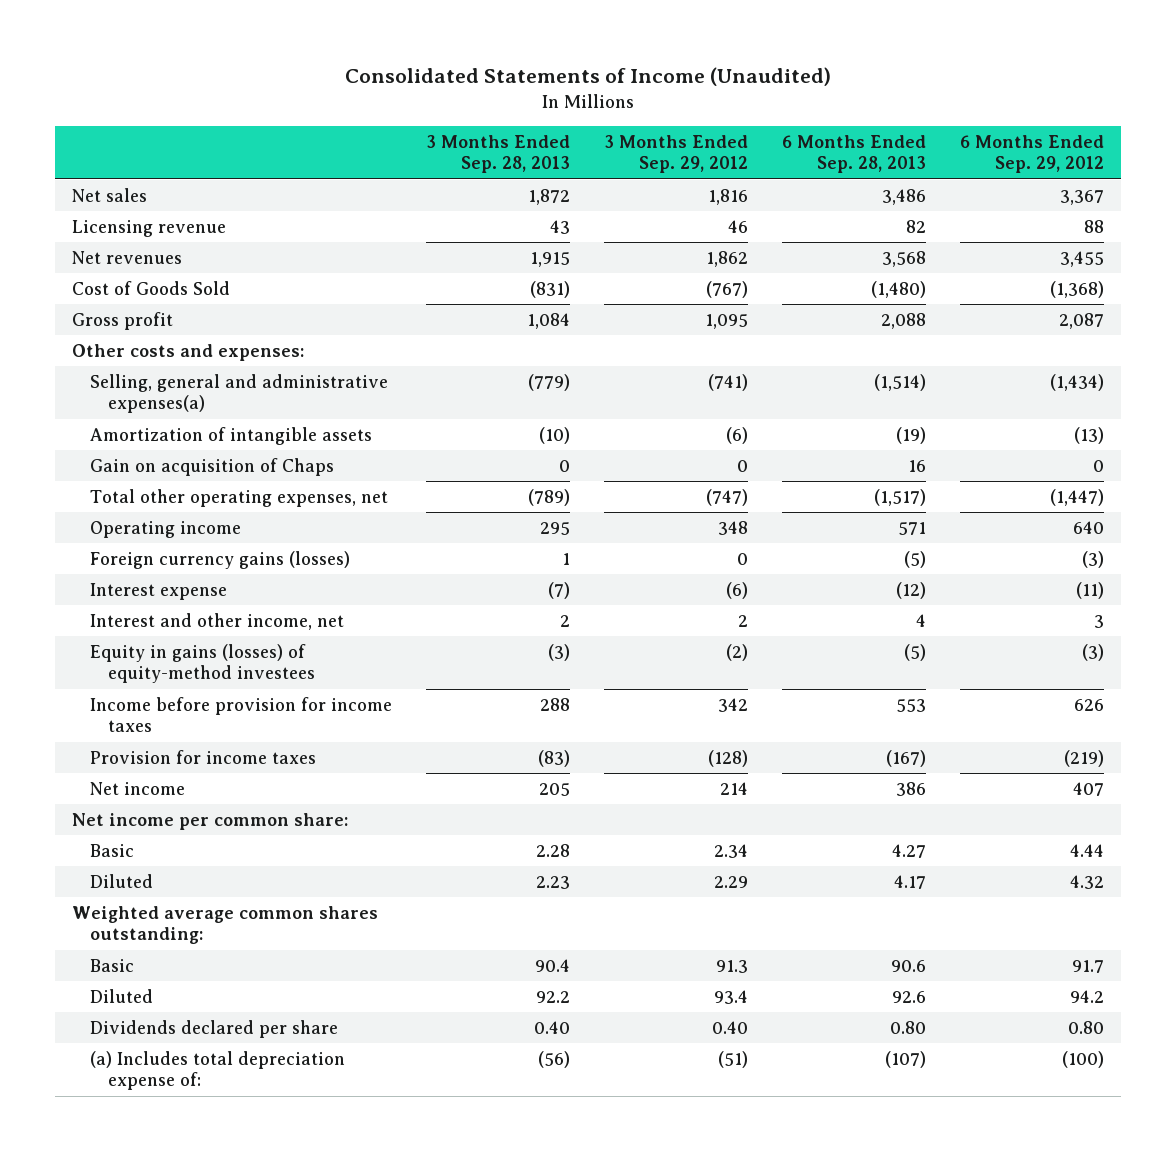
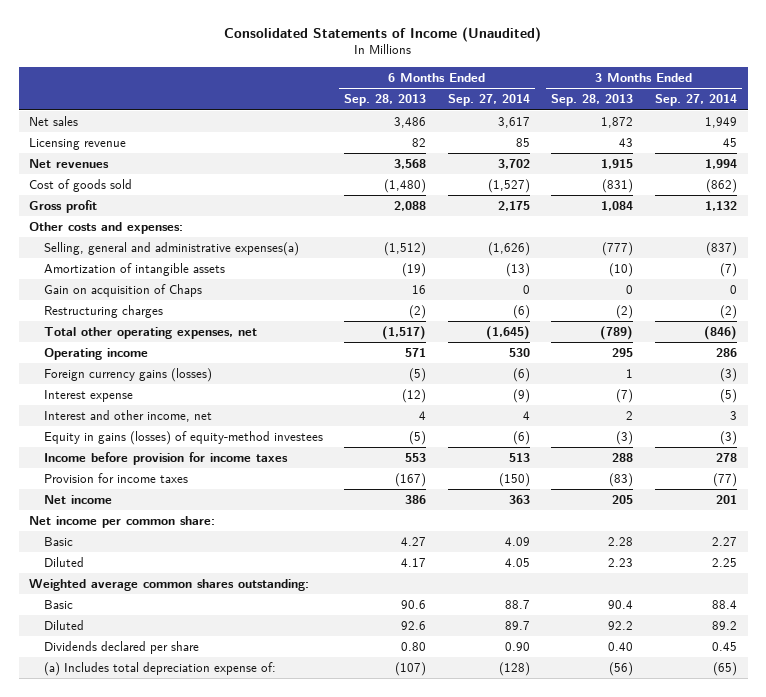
[604,134,749,174] 3 Months Ended Sep. 29, 2012 -> none
[959,134,1104,174] 6 Months Ended Sep. 29, 2012 -> none
none -> [447,94,530,107] Sep. 27, 2014
none -> [654,94,737,107] Sep. 27, 2014
[72,280,231,295] Cost of Goods Sold -> [29,179,133,193] Cost of goods sold
[528,373,571,391] (779) -> [602,242,634,257] (777)
[873,373,926,391] (1,514) -> [384,242,427,257] (1,512)
none -> [43,305,163,319] Restructuring charges

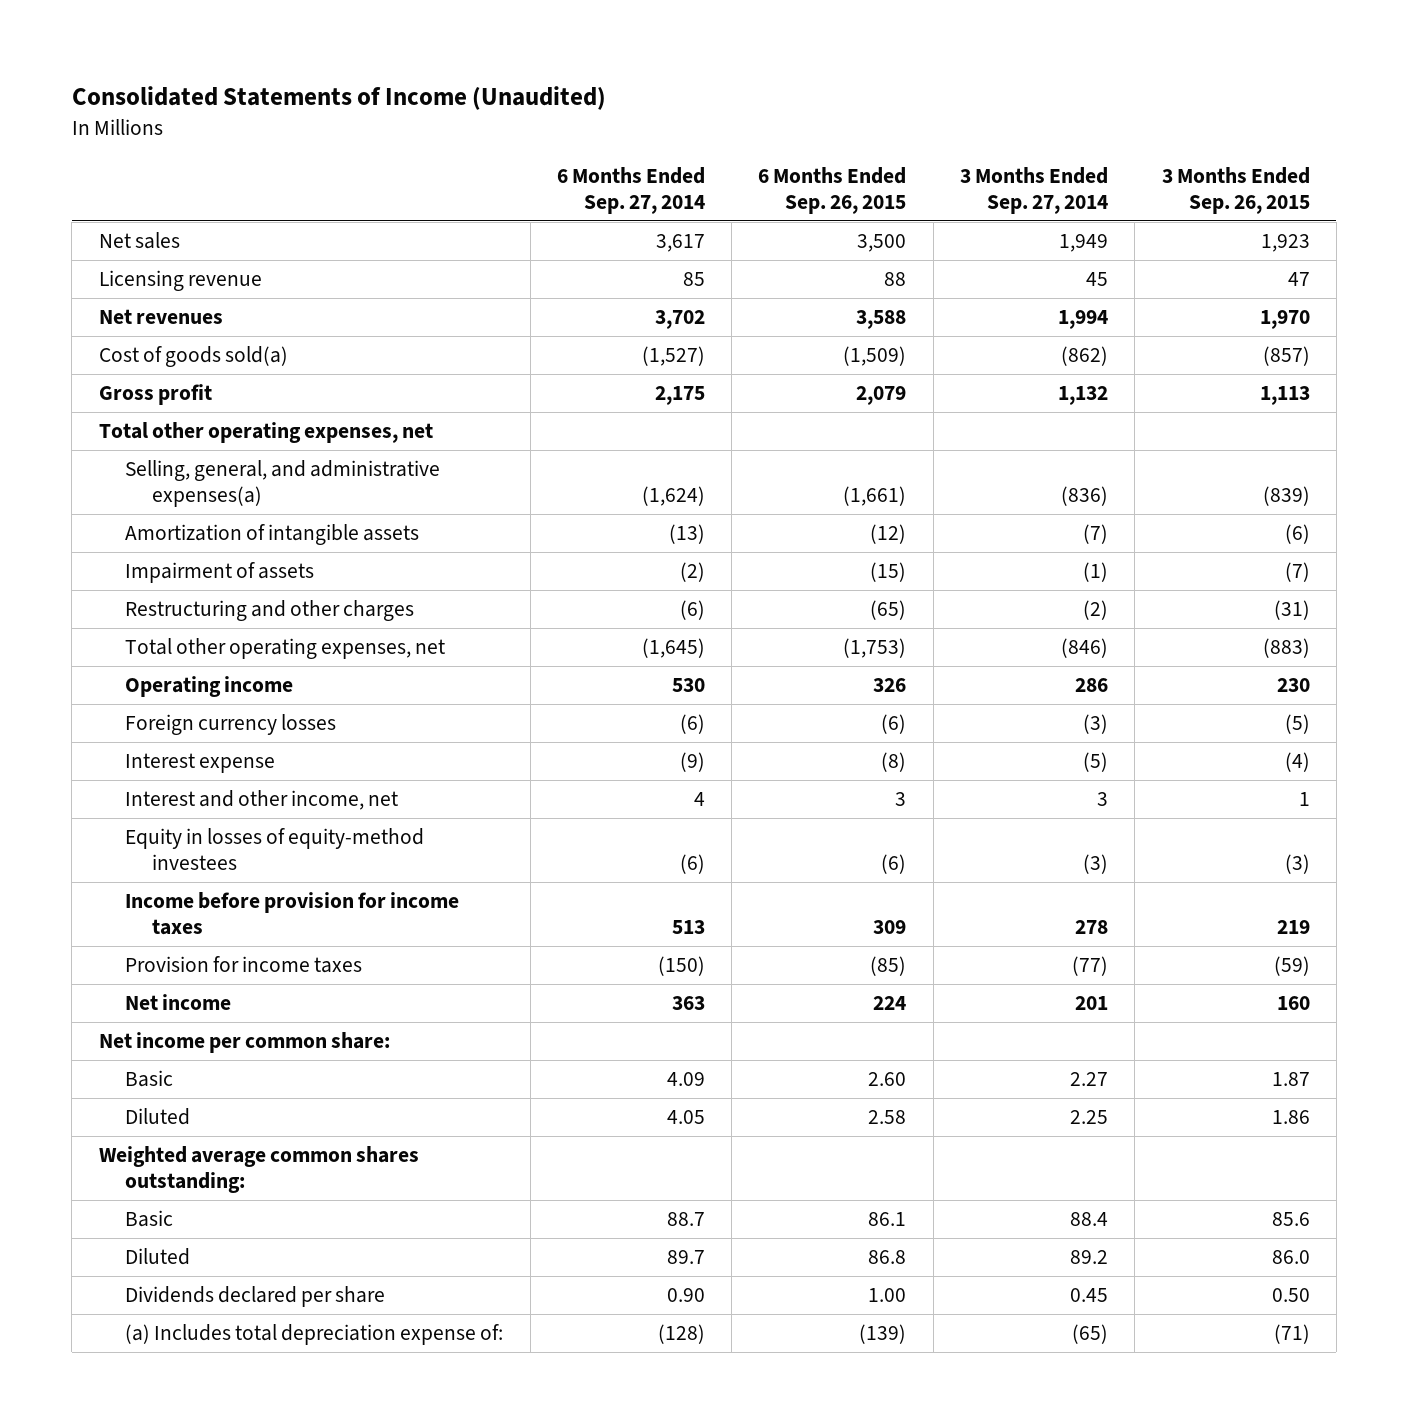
[344,94,427,107] Sep. 28, 2013 -> none
[551,94,634,107] Sep. 28, 2013 -> none
none -> [758,166,907,214] 6 Months Ended Sep. 26, 2015
none -> [1161,166,1310,214] 3 Months Ended Sep. 26, 2015
[29,179,133,193] Cost of goods sold -> [98,346,288,368] Cost of goods sold(a)
[29,222,184,235] Other costs and expenses: -> [98,422,433,444] Total other operating expenses, net
[43,242,299,257] Selling, general and administrative expenses(a) -> [125,460,441,508] Selling, general, and administrative expenses(a)
[487,242,530,257] (1,626) -> [641,486,705,507] (1,624)
[705,242,737,257] (837) -> [1061,486,1109,507] (836)
[43,284,202,298] Gain on acquisition of Chaps -> none
none -> [125,562,315,584] Impairment of assets
[43,305,163,319] Restructuring charges -> [125,600,415,622] Restructuring and other charges
[43,368,212,383] Foreign currency gains (losses) -> [125,714,337,736] Foreign currency losses
[43,431,323,446] Equity in gains (losses) of equity-method investees -> [125,828,425,871] Equity in losses of equity-method investees

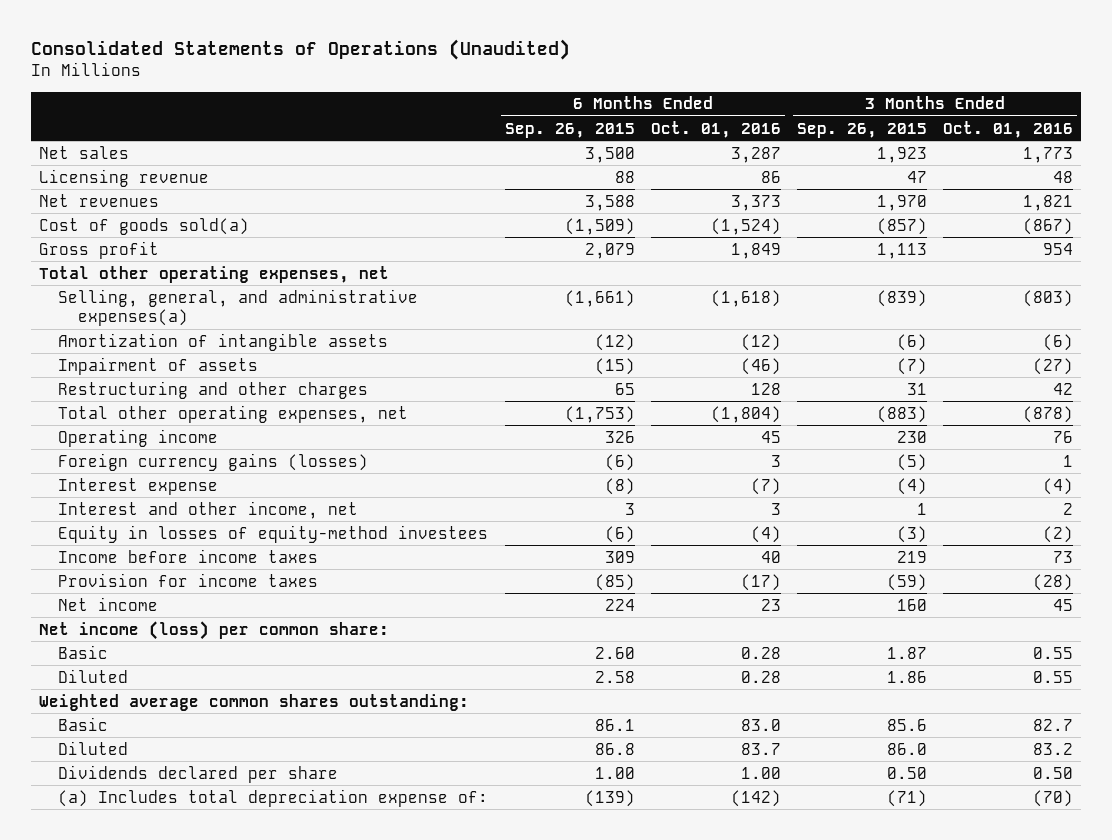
[71,86,606,111] Consolidated Statements of Income (Unaudited) -> [31,39,571,61] Consolidated Statements of Operations (Unaudited)
[556,166,705,214] 6 Months Ended Sep. 27, 2014 -> none
[960,166,1109,214] 3 Months Ended Sep. 27, 2014 -> none
none -> [650,120,781,138] Oct. 01, 2016
none -> [942,120,1073,138] Oct. 01, 2016
[870,600,907,621] (65) -> [614,382,635,395] 65
[1273,600,1310,621] (31) -> [906,382,927,395] 31
[125,714,337,736] Foreign currency losses -> [58,452,369,471] Foreign currency gains (losses)
[125,892,460,936] Income before provision for income taxes -> [58,548,319,563] Income before income taxes
[98,1032,390,1054] Net income per common share: -> [39,620,390,640] Net income (loss) per common share:

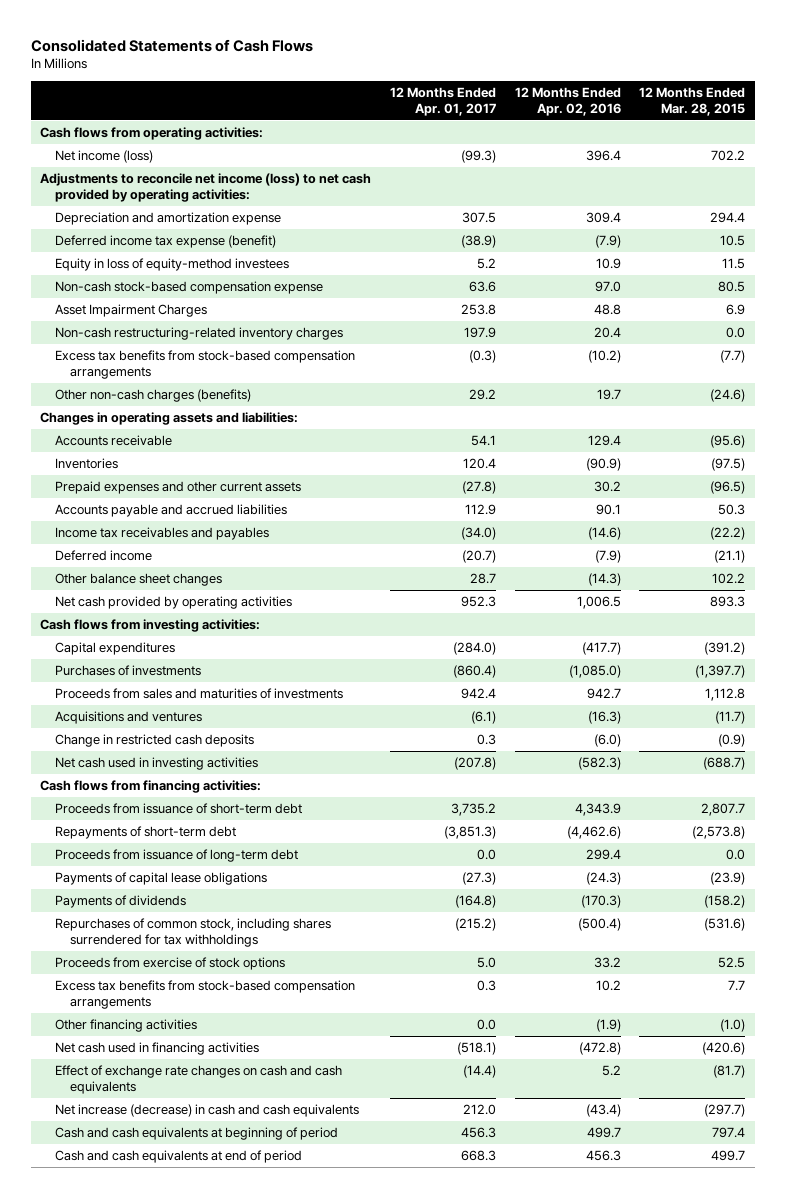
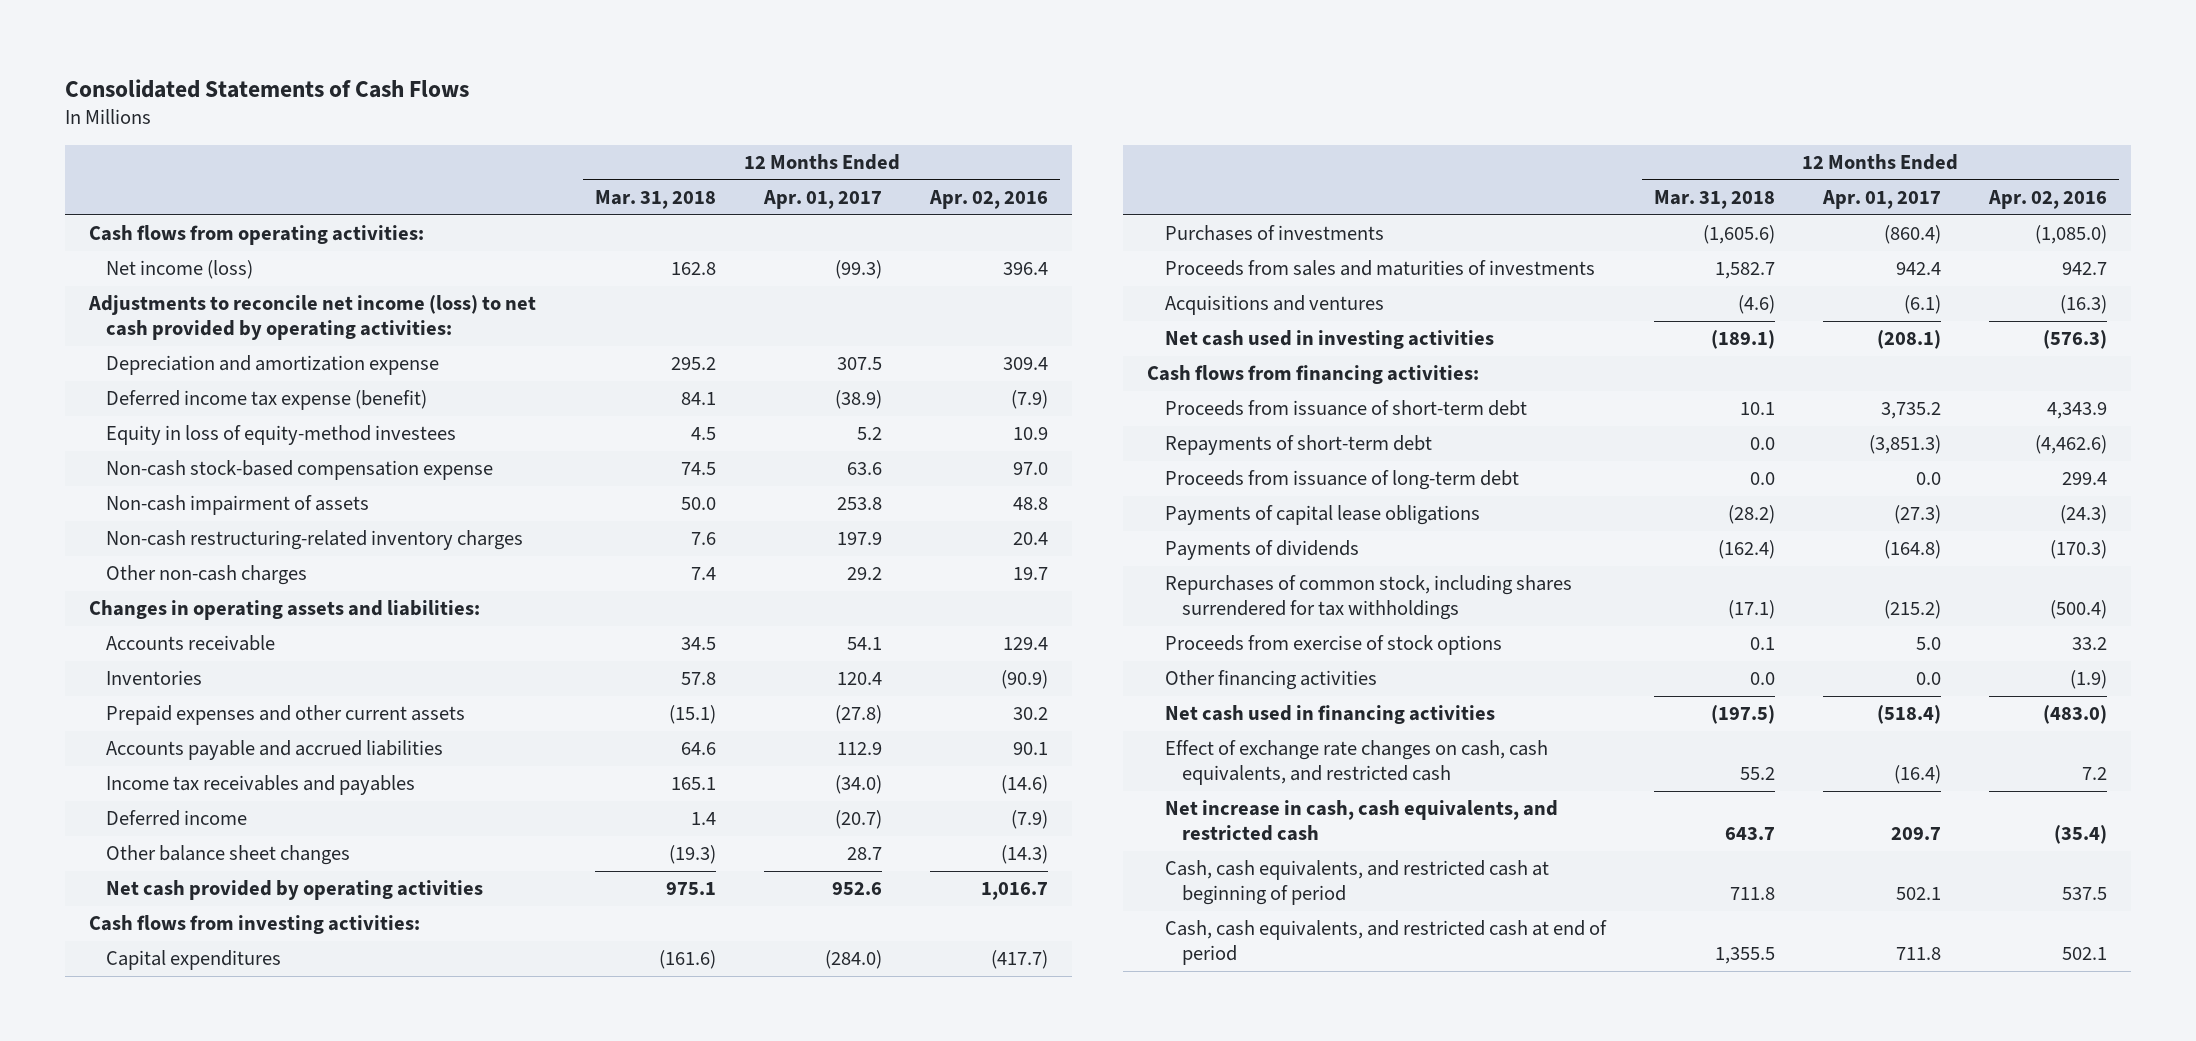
[639,87,746,116] 12 Months Ended Mar. 28, 2015 -> none
none -> [595,189,717,209] Mar. 31, 2018
[55,304,208,318] Asset Impairment Charges -> [106,495,370,516] Non-cash impairment of assets
[55,350,356,379] Excess tax benefits from stock-based compensation arrangements -> none
[55,389,252,403] Other non-cash charges (benefits) -> [106,565,308,586] Other non-cash charges
[460,596,496,608] 952.3 -> [832,882,883,896] 952.6
[576,596,621,610] 1,006.5 -> [981,882,1049,901] 1,016.7
[55,734,255,748] Change in restricted cash deposits -> none
[453,757,496,771] (207.8) -> [1876,330,1941,350] (208.1)
[577,757,621,771] (582.3) -> [2042,330,2107,350] (576.3)
[55,980,356,1009] Excess tax benefits from stock-based compensation arrangements -> none
[456,1042,496,1056] (518.1) -> [1876,705,1941,725] (518.4)
[578,1042,621,1056] (472.8) -> [2042,705,2107,725] (483.0)
[55,1065,343,1094] Effect of exchange rate changes on cash and cash equivalents -> [1164,740,1548,786] Effect of exchange rate changes on cash, cash equivalents, and restricted cash
[462,1065,496,1079] (14.4) -> [1893,765,1941,785] (16.4)
[601,1065,621,1077] 5.2 -> [2081,767,2107,781] 7.2
[55,1104,360,1118] Net increase (decrease) in cash and cash equivalents -> [1164,800,1558,842] Net increase in cash, cash equivalents, and restricted cash
[462,1104,496,1116] 212.0 -> [1890,827,1941,841] 209.7
[585,1104,621,1118] (43.4) -> [2053,825,2107,845] (35.4)
[55,1127,339,1141] Cash and cash equivalents at beginning of period -> [1164,860,1549,906] Cash, cash equivalents, and restricted cash at beginning of period
[460,1127,496,1139] 456.3 -> [1895,887,1941,901] 502.1
[586,1127,621,1139] 499.7 -> [2061,887,2107,901] 537.5
[55,1150,303,1164] Cash and cash equivalents at end of period -> [1164,920,1607,966] Cash, cash equivalents, and restricted cash at end of period
[460,1150,496,1162] 668.3 -> [1895,947,1941,961] 711.8
[585,1150,621,1162] 456.3 -> [2061,947,2107,961] 502.1

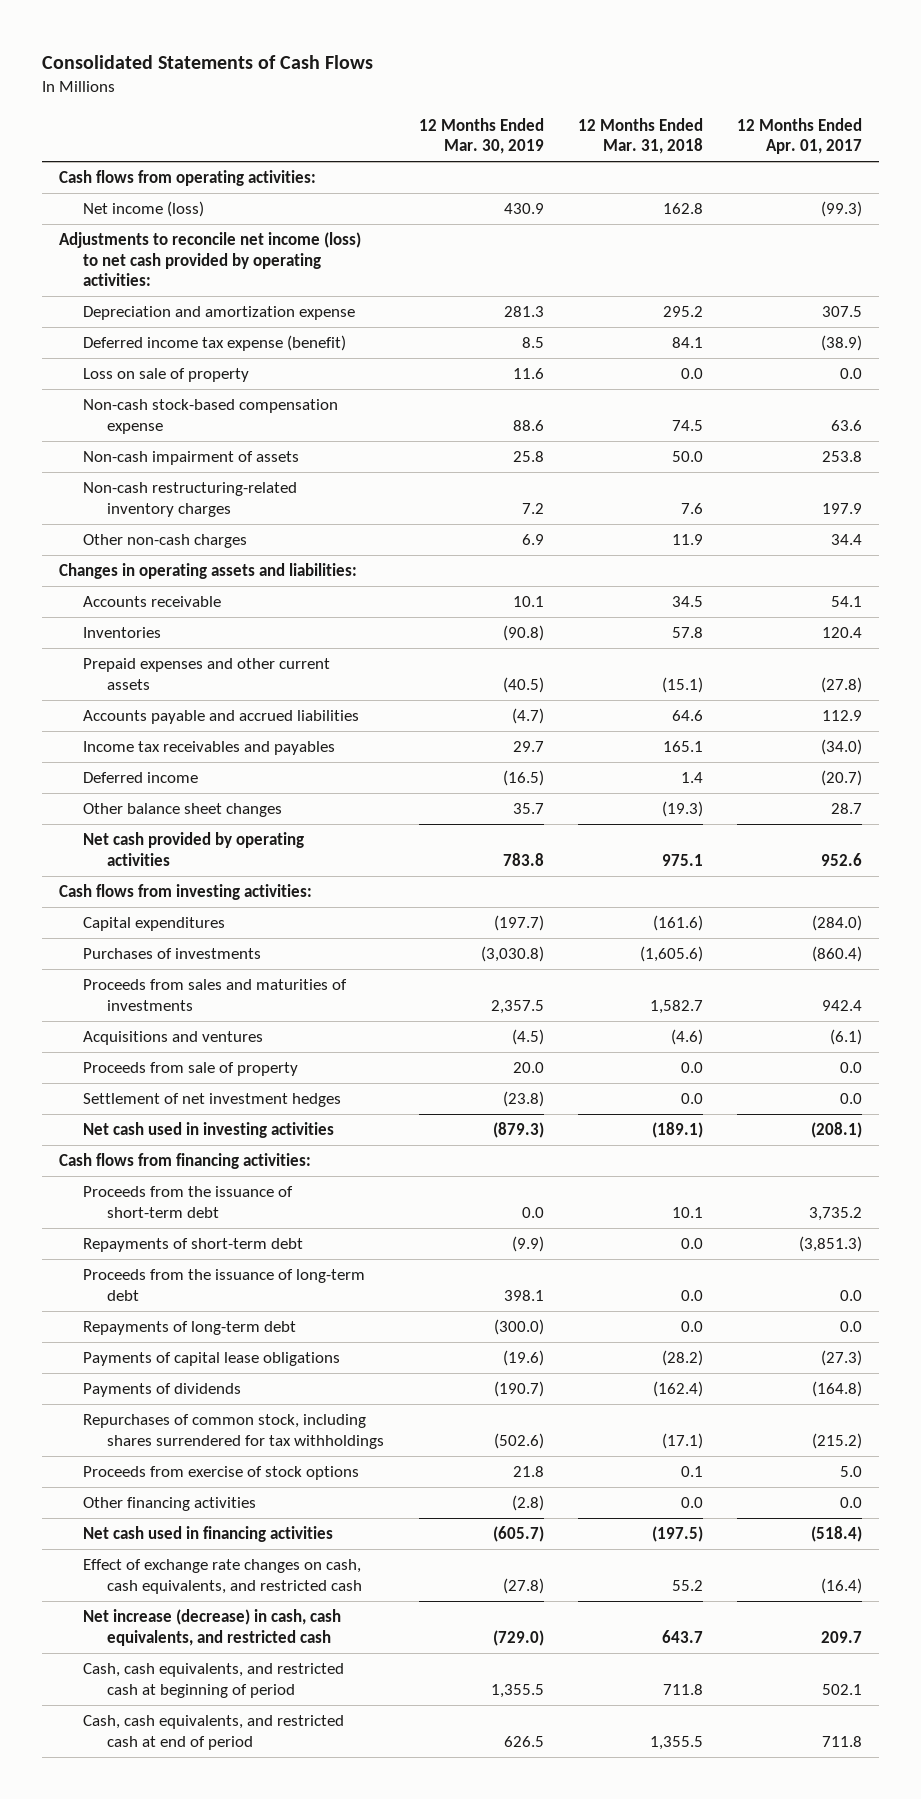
[929,189,1049,209] Apr. 02, 2016 -> none
none -> [418,117,544,155] 12 Months Ended Mar. 30, 2019
[106,425,457,446] Equity in loss of equity-method investees -> none
none -> [83,368,250,383] Loss on sale of property
[691,567,717,581] 7.4 -> [671,534,703,546] 11.9
[847,567,883,581] 29.2 -> [830,534,862,546] 34.4
none -> [83,1062,299,1077] Proceeds from sale of property
none -> [83,1093,342,1108] Settlement of net investment hedges
[1164,400,1527,417] Proceeds from issuance of short-term debt -> [83,1186,294,1218] Proceeds from the issuance of short-term debt
[1164,470,1519,491] Proceeds from issuance of long-term debt -> [83,1269,366,1301] Proceeds from the issuance of long-term debt
none -> [83,1321,297,1336] Repayments of long-term debt
[1164,800,1558,842] Net increase in cash, cash equivalents, and restricted cash -> [83,1609,342,1646] Net increase (decrease) in cash, cash equivalents, and restricted cash

